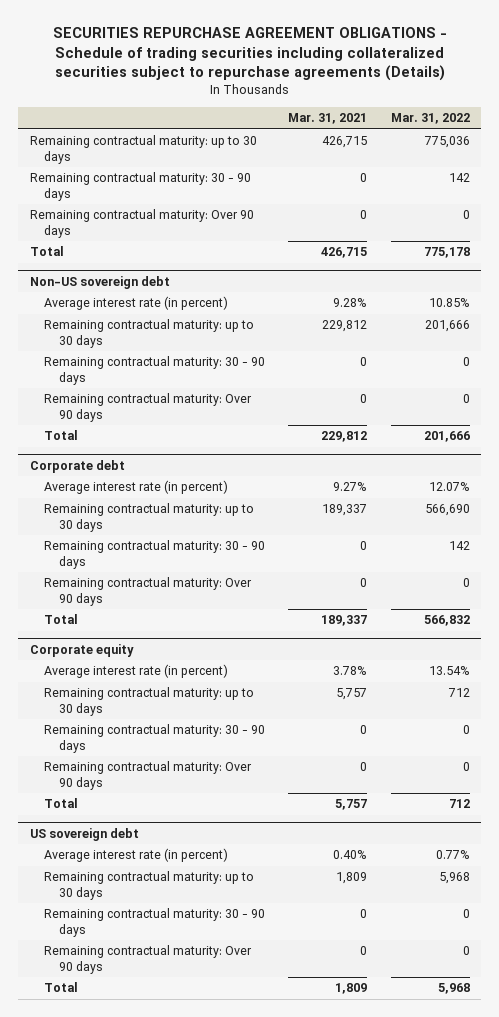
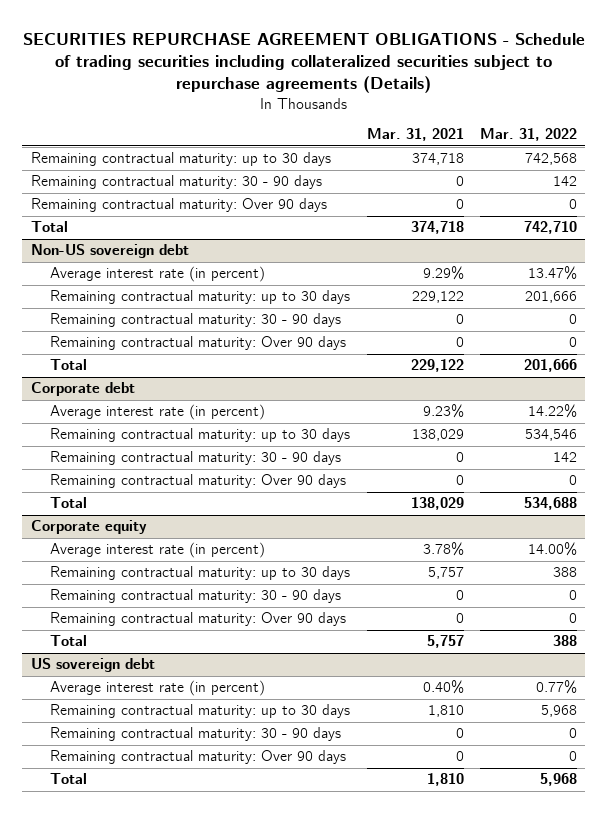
[322,136,368,149] 426,715 -> [411,153,464,166] 374,718
[423,136,470,149] 775,036 -> [525,153,578,166] 742,568
[321,247,368,259] 426,715 -> [410,221,464,235] 374,718
[423,247,470,259] 775,178 -> [524,221,578,235] 742,710
[333,298,368,308] 9.28% -> [422,266,464,281] 9.29%
[428,298,470,308] 10.85% -> [528,266,578,281] 13.47%
[322,320,368,333] 229,812 -> [411,291,464,304] 229,122
[321,431,368,443] 229,812 -> [410,359,464,373] 229,122
[333,482,368,492] 9.27% -> [422,404,464,419] 9.23%
[428,482,470,492] 12.07% -> [528,404,578,419] 14.22%
[322,504,368,517] 189,337 -> [411,429,464,442] 138,029
[424,504,470,517] 566,690 -> [525,429,578,442] 534,546
[321,615,368,627] 189,337 -> [410,497,464,511] 138,029
[423,615,470,627] 566,832 -> [524,497,578,511] 534,688
[428,666,470,676] 13.54% -> [528,542,578,557] 14.00%
[447,688,470,698] 712 -> [553,567,578,578] 388
[448,799,470,809] 712 -> [553,635,578,647] 388
[336,872,368,885] 1,809 -> [427,705,464,718] 1,810
[335,983,368,995] 1,809 -> [426,773,464,787] 1,810

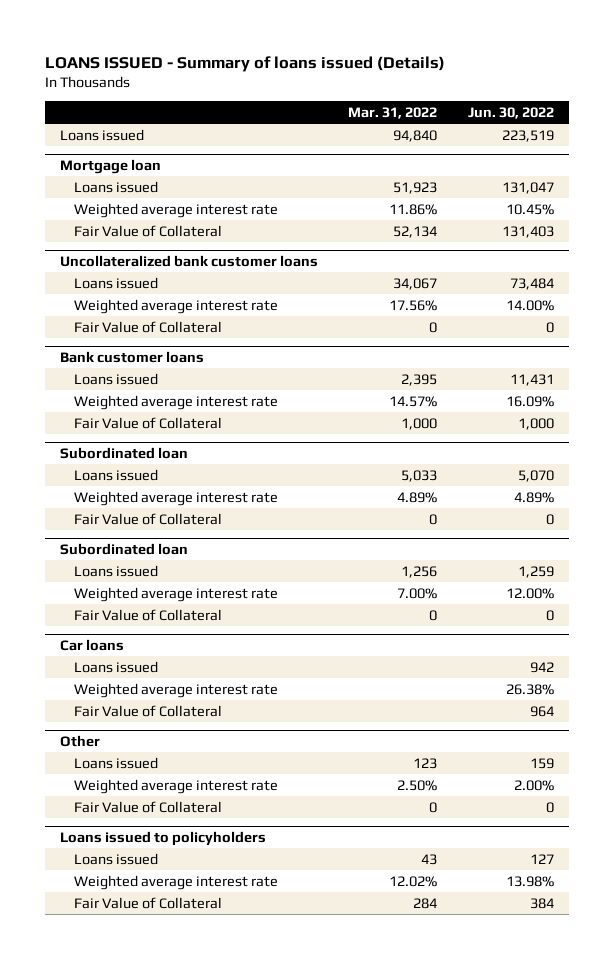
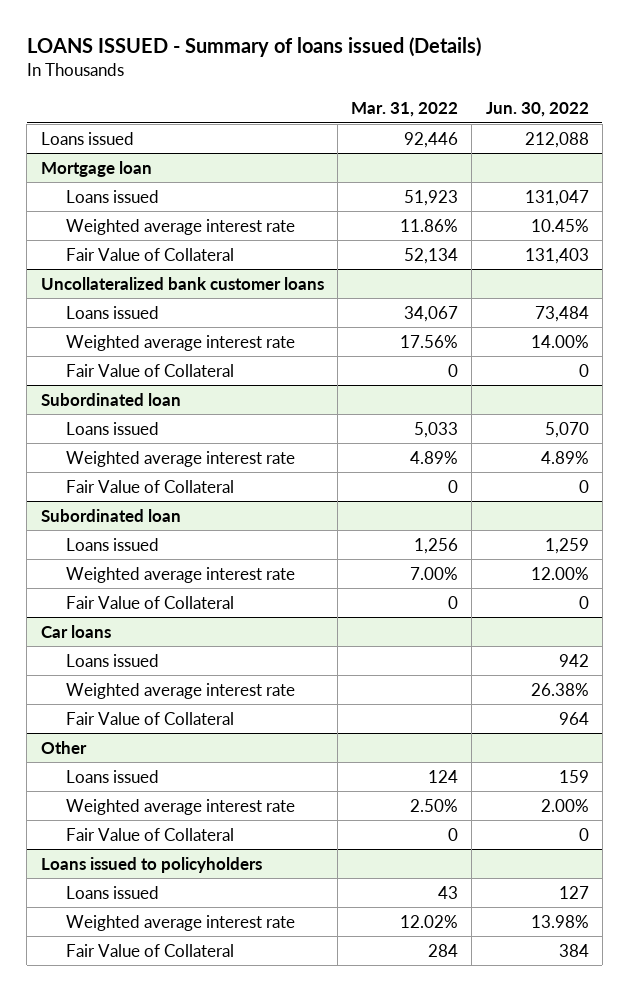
[393,129,438,142] 94,840 -> [404,131,459,148] 92,446
[501,129,554,142] 223,519 -> [524,131,589,148] 212,088
[60,351,205,364] Bank customer loans -> none
[73,372,158,385] Loans issued -> none
[73,394,278,410] Weighted average interest rate -> none
[73,416,222,429] Fair Value of Collateral -> none
[413,757,438,769] 123 -> [428,769,459,783] 124

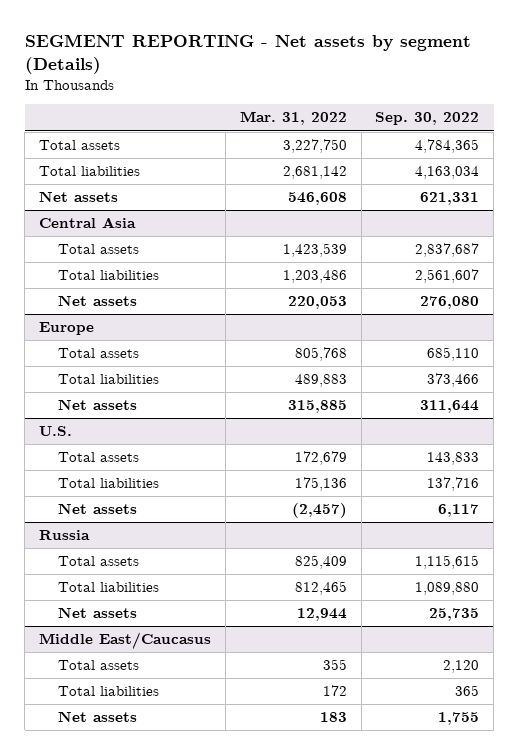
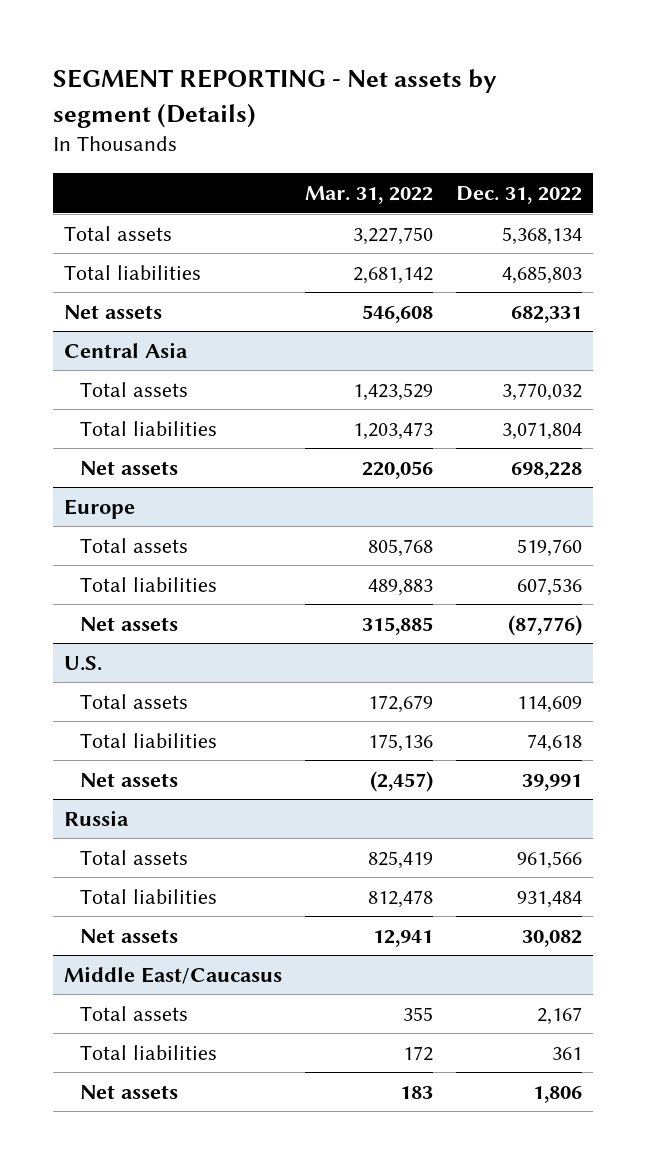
[375,112,480,126] Sep. 30, 2022 -> none
none -> [455,186,582,205] Dec. 31, 2022
[282,243,347,258] 1,423,539 -> [352,382,433,401] 1,423,529
[282,270,347,284] 1,203,486 -> [352,421,433,440] 1,203,473
[287,296,347,310] 220,053 -> [361,460,433,479] 220,056
[294,555,347,570] 825,409 -> [367,850,433,869] 825,419
[294,581,347,596] 812,465 -> [367,889,433,908] 812,478
[296,608,347,622] 12,944 -> [372,929,433,947] 12,941

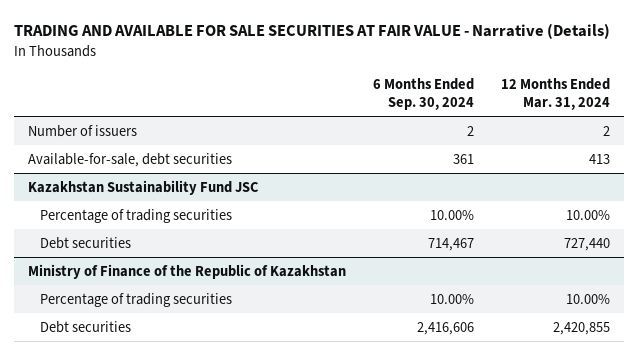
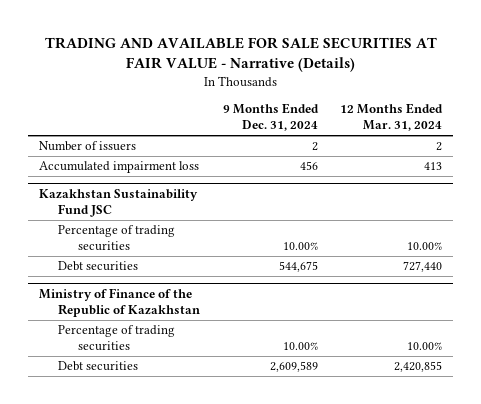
[372,78,474,110] 6 Months Ended Sep. 30, 2024 -> none
none -> [222,103,319,132] 9 Months Ended Dec. 31, 2024
[27,152,232,167] Available-for-sale, debt securities -> [39,161,200,174] Accumulated impairment loss

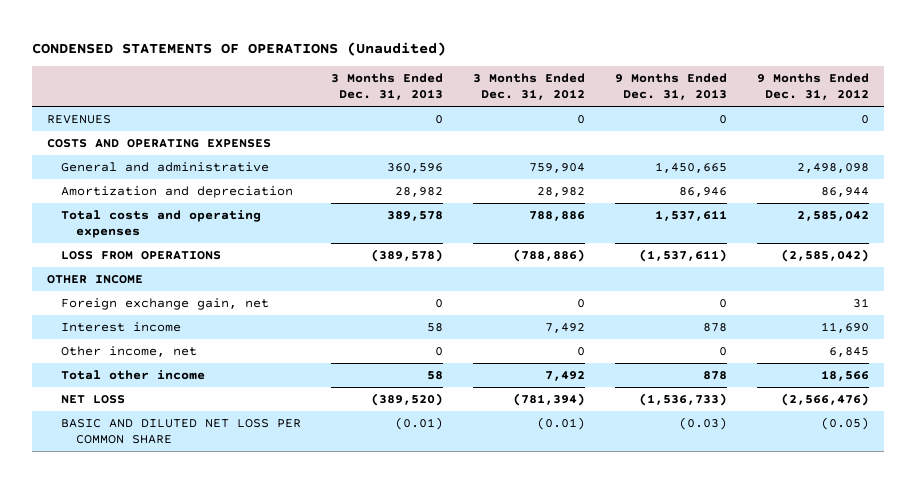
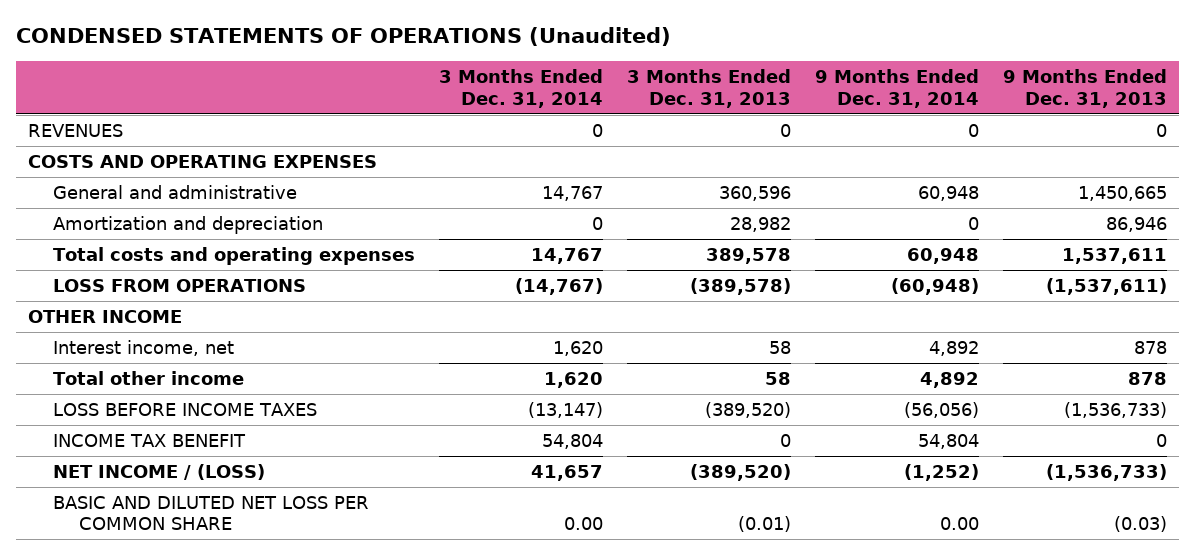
[473,73,586,101] 3 Months Ended Dec. 31, 2012 -> none
[757,73,870,101] 9 Months Ended Dec. 31, 2012 -> none
none -> [439,69,604,108] 3 Months Ended Dec. 31, 2014
none -> [815,69,980,108] 9 Months Ended Dec. 31, 2014
[61,298,270,311] Foreign exchange gain, net -> none
[61,346,198,358] Other income, net -> none
[61,322,182,333] Interest income -> [53,339,235,356] Interest income, net
none -> [53,402,318,416] LOSS BEFORE INCOME TAXES
none -> [53,433,247,447] INCOME TAX BENEFIT
[61,395,126,405] NET LOSS -> [53,463,266,480] NET INCOME / (LOSS)

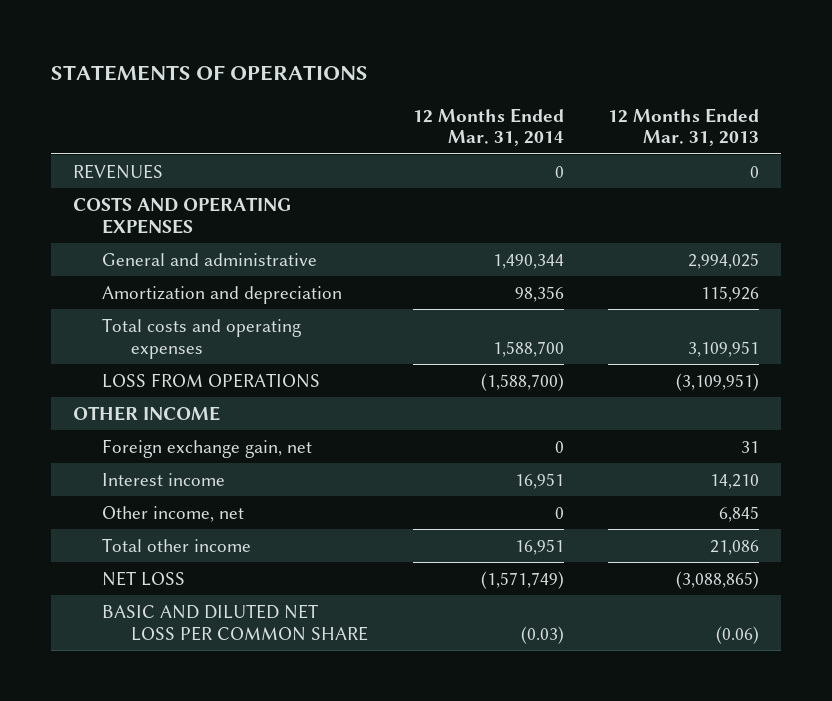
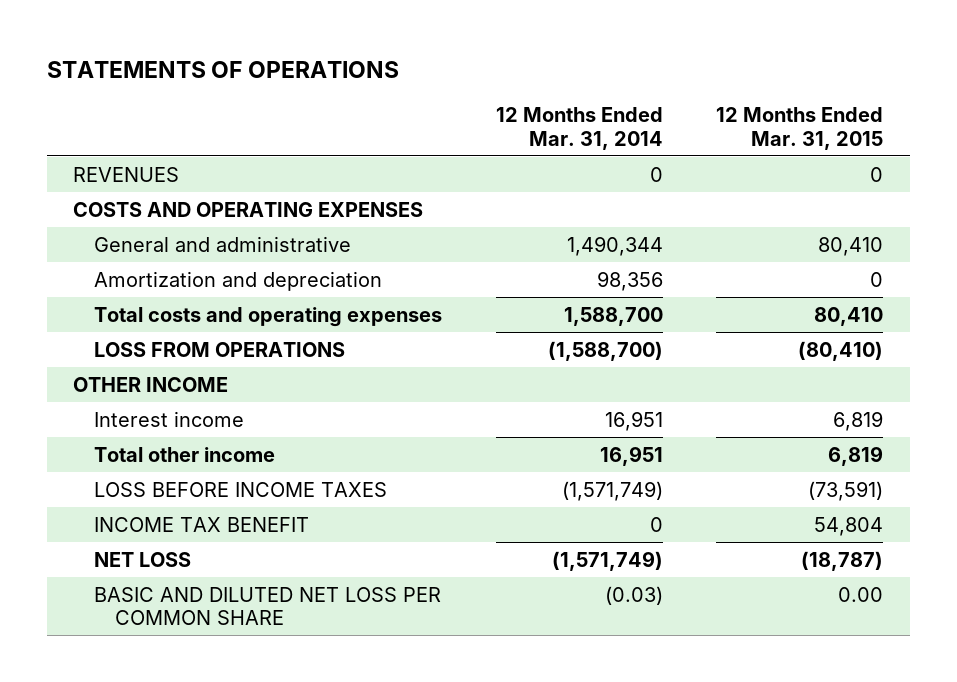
[608,107,760,147] 12 Months Ended Mar. 31, 2013 -> none
none -> [716,107,884,150] 12 Months Ended Mar. 31, 2015
[102,438,313,458] Foreign exchange gain, net -> none
[102,505,245,522] Other income, net -> none
none -> [94,481,388,497] LOSS BEFORE INCOME TAXES
none -> [94,516,310,532] INCOME TAX BENEFIT

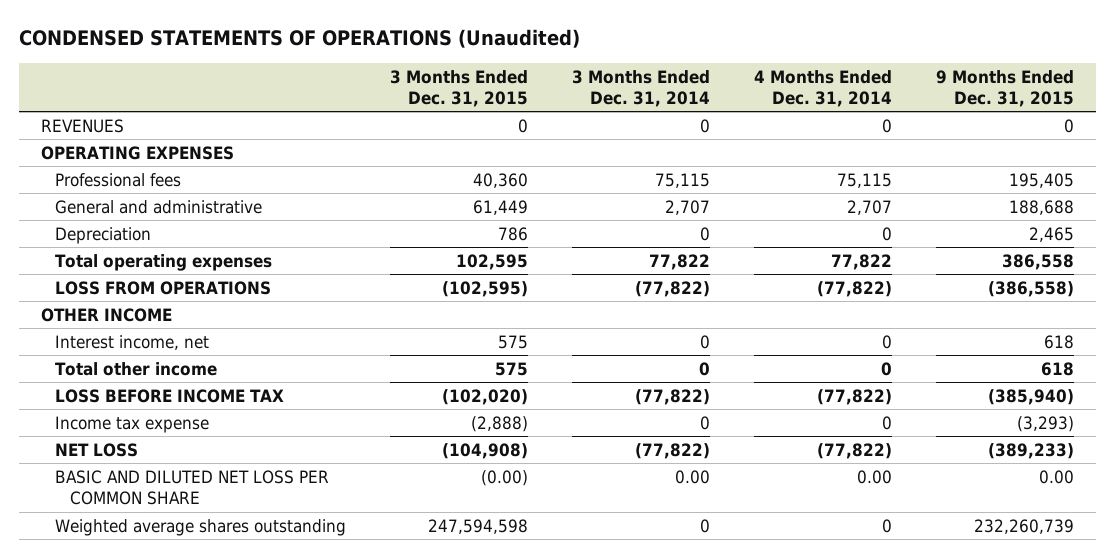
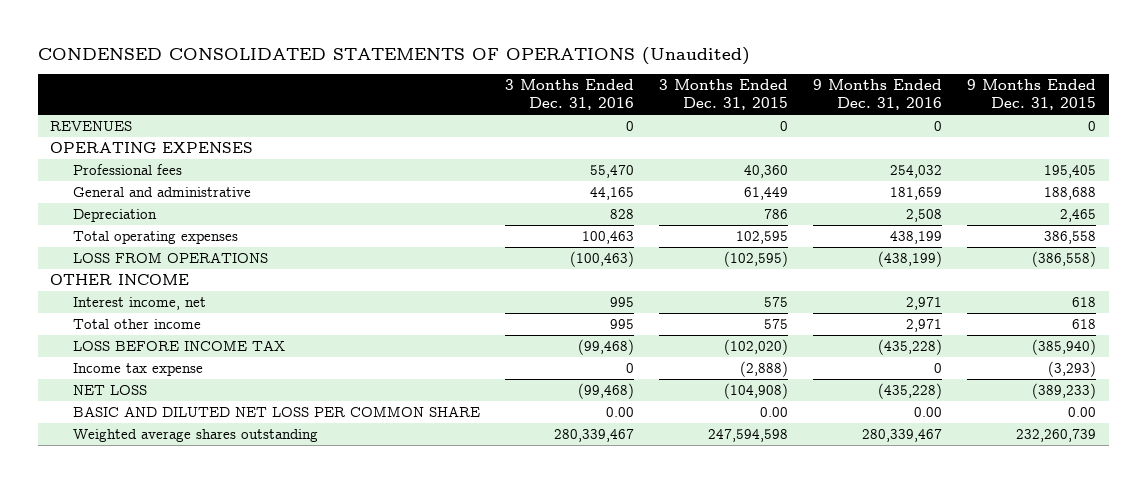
[18,29,580,49] CONDENSED STATEMENTS OF OPERATIONS (Unaudited) -> [37,46,750,65] CONDENSED CONSOLIDATED STATEMENTS OF OPERATIONS (Unaudited)
[571,69,710,107] 3 Months Ended Dec. 31, 2014 -> none
[753,69,892,107] 4 Months Ended Dec. 31, 2014 -> none
none -> [504,79,634,111] 3 Months Ended Dec. 31, 2016
none -> [813,79,943,111] 9 Months Ended Dec. 31, 2016
[481,469,529,486] (0.00) -> [759,407,788,418] 0.00

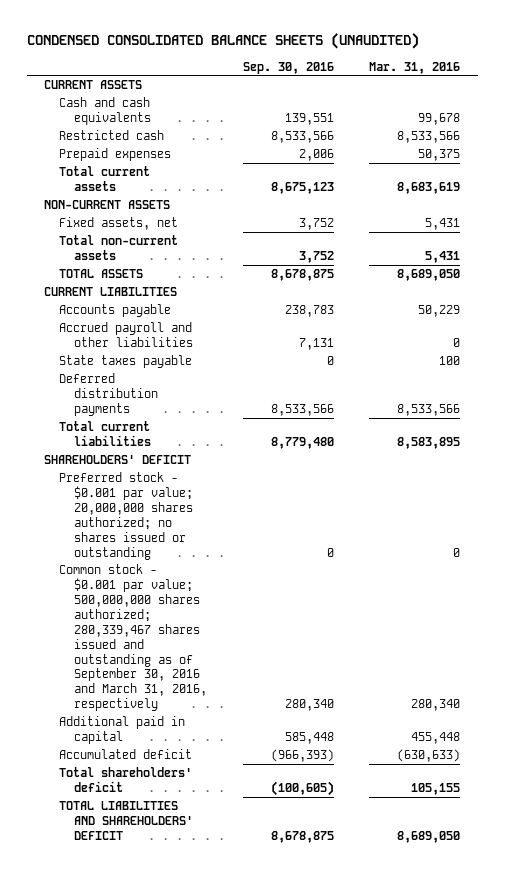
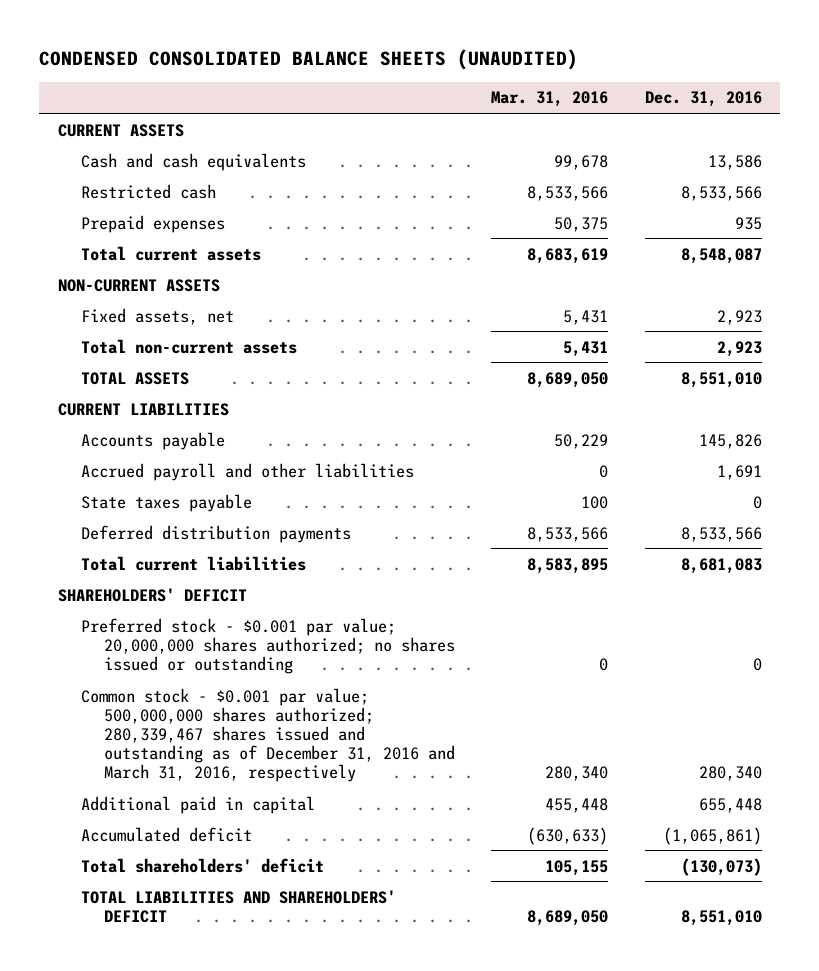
[242,61,334,74] Sep. 30, 2016 -> none
none -> [644,91,762,108] Dec. 31, 2016
[59,564,208,712] Common stock - $0.001 par value; 500,000,000 shares authorized; 280,339,467 shares issued and outstanding as of September 30, 2016 and March 31, 2016, respectively -> [80,687,455,783] Common stock - $0.001 par value; 500,000,000 shares authorized; 280,339,467 shares issued and outstanding as of December 31, 2016 and March 31, 2016, respectively

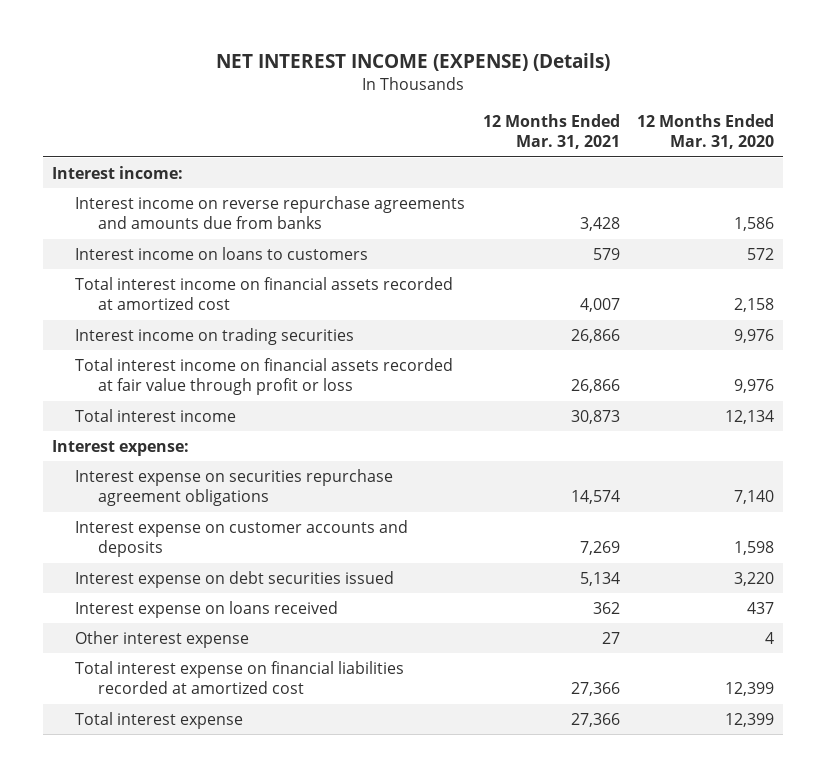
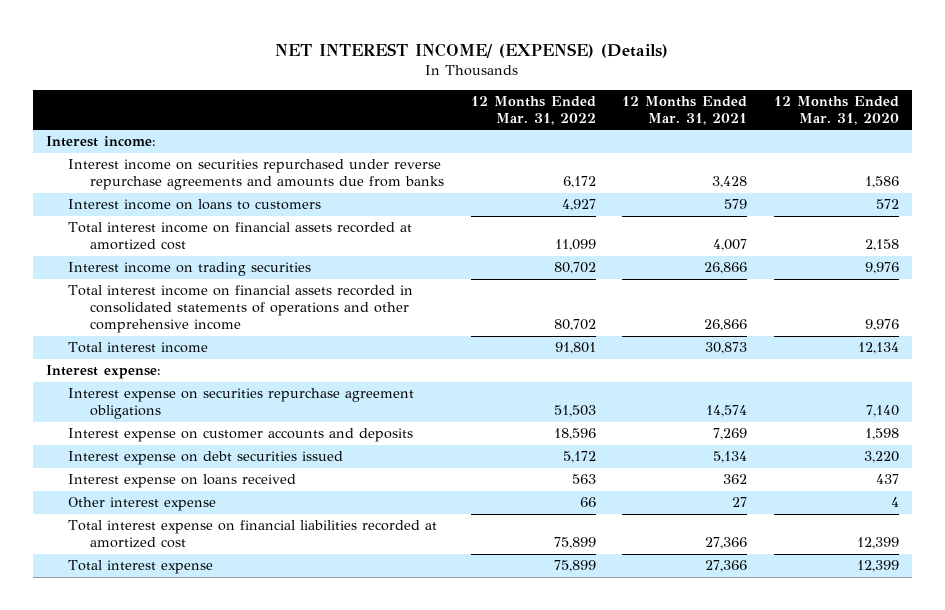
[216,52,611,71] NET INTEREST INCOME (EXPENSE) (Details) -> [275,42,669,58] NET INTEREST INCOME/ (EXPENSE) (Details)
none -> [470,96,596,126] 12 Months Ended Mar. 31, 2022
[74,195,465,230] Interest income on reverse repurchase agreements and amounts due from banks -> [68,159,445,191] Interest income on securities repurchased under reverse repurchase agreements and amounts due from banks
[74,357,453,396] Total interest income on financial assets recorded at fair value through profit or loss -> [68,285,414,334] Total interest income on financial assets recorded in consolidated statements of operations and other comprehensive income

